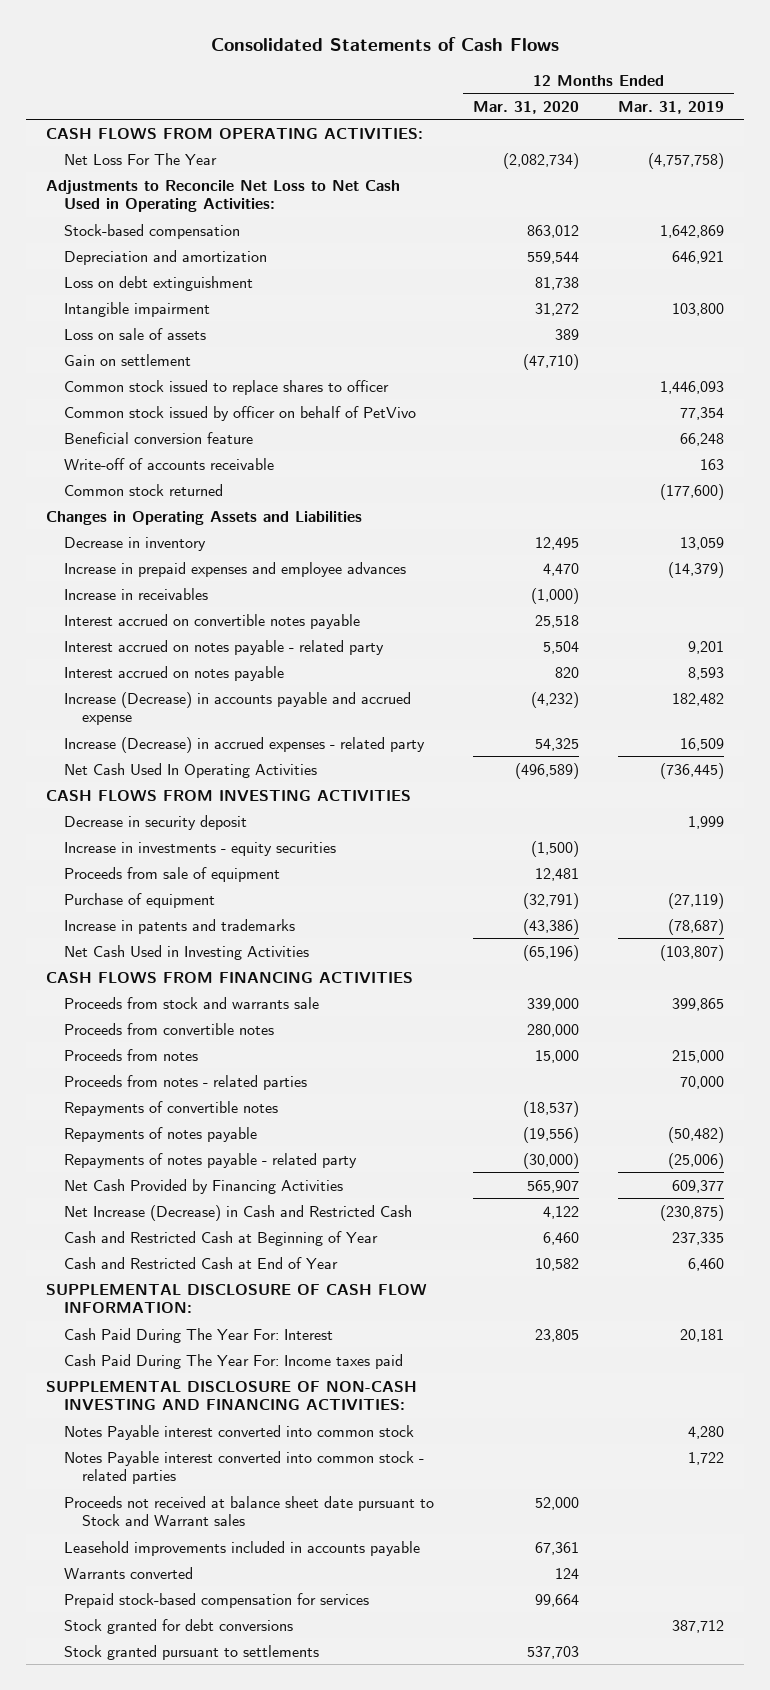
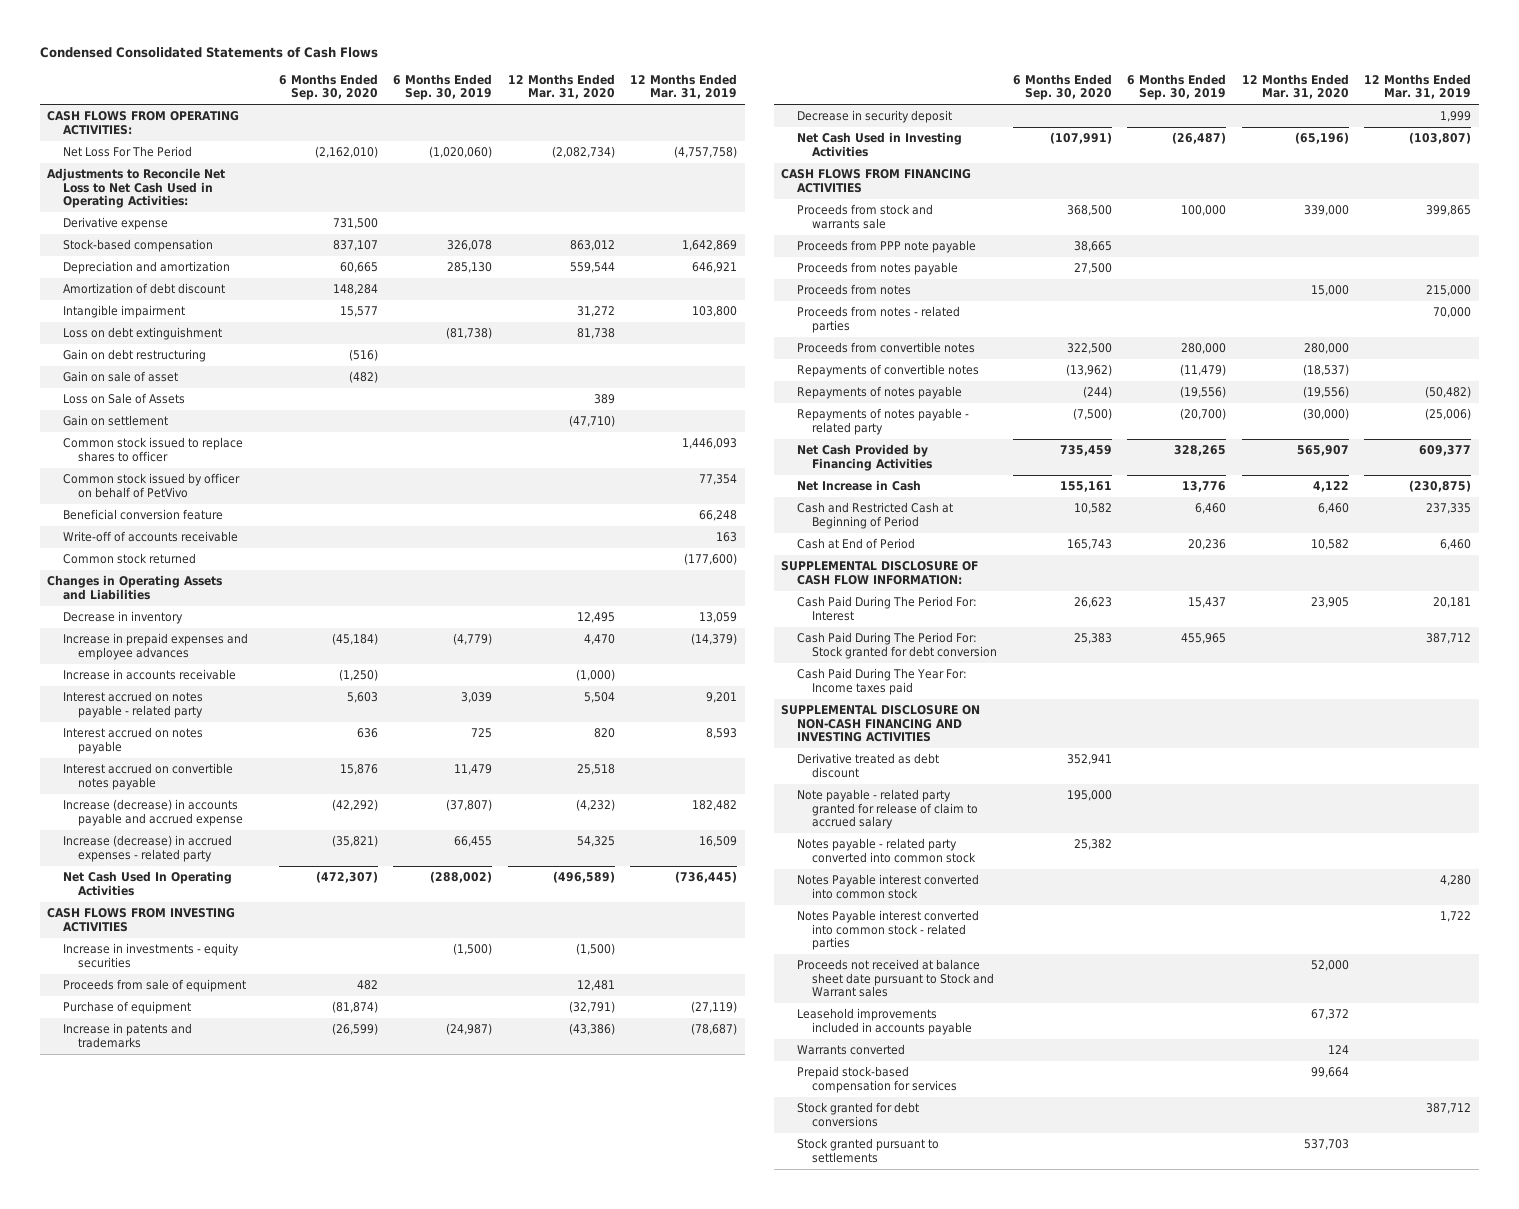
[211,36,560,51] Consolidated Statements of Cash Flows -> [39,47,378,59] Condensed Consolidated Statements of Cash Flows
none -> [278,73,378,101] 6 Months Ended Sep. 30, 2020
none -> [393,73,493,101] 6 Months Ended Sep. 30, 2019
[64,152,218,165] Net Loss For The Year -> [62,146,192,158] Net Loss For The Period
none -> [62,217,168,231] Derivative expense
none -> [62,283,225,295] Amortization of debt discount
[64,275,254,291] Loss on debt extinguishment -> [62,327,222,341] Loss on debt extinguishment
none -> [62,349,206,363] Gain on debt restructuring
none -> [62,371,178,383] Gain on sale of asset
[64,327,207,340] Loss on sale of assets -> [62,393,185,405] Loss on Sale of Assets
[64,587,209,600] Increase in receivables -> [62,669,236,681] Increase in accounts receivable
[64,613,361,629] Interest accrued on convertible notes payable -> [62,763,233,790] Interest accrued on convertible notes payable
[64,691,412,726] Increase (Decrease) in accounts payable and accrued expense -> [62,799,244,826] Increase (decrease) in accounts payable and accrued expense
[64,736,426,753] Increase (Decrease) in accrued expenses - related party -> [62,835,232,862] Increase (decrease) in accrued expenses - related party
[64,814,248,830] Decrease in security deposit -> [796,110,952,124] Decrease in security deposit
none -> [796,240,976,254] Proceeds from PPP note payable
none -> [796,262,958,276] Proceeds from notes payable
[64,1022,275,1035] Proceeds from convertible notes -> [796,342,975,354] Proceeds from convertible notes
[64,1204,413,1221] Net Increase (Decrease) in Cash and Restricted Cash -> [796,480,921,492] Net Increase in Cash
[64,1230,379,1246] Cash and Restricted Cash at Beginning of Year -> [796,502,953,529] Cash and Restricted Cash at Beginning of Period
[64,1256,339,1269] Cash and Restricted Cash at End of Year -> [796,538,915,550] Cash at End of Period
[64,1327,334,1343] Cash Paid During The Year For: Interest -> [796,596,977,621] Cash Paid During The Period For: Interest
[535,1328,580,1342] 23,805 -> [1310,597,1349,609] 23,905
none -> [796,632,998,659] Cash Paid During The Period For: Stock granted for debt conversion
[45,1380,417,1411] SUPPLEMENTAL DISCLOSURE OF NON-CASH INVESTING AND FINANCING ACTIVITIES: -> [781,705,981,743] SUPPLEMENTAL DISCLOSURE ON NON-CASH FINANCING AND INVESTING ACTIVITIES
none -> [796,753,939,778] Derivative treated as debt discount
none -> [796,789,979,830] Note payable - related party granted for release of claim to accrued salary
none -> [796,838,977,863] Notes payable - related party converted into common stock
[535,1541,580,1555] 67,361 -> [1310,1009,1349,1021] 67,372

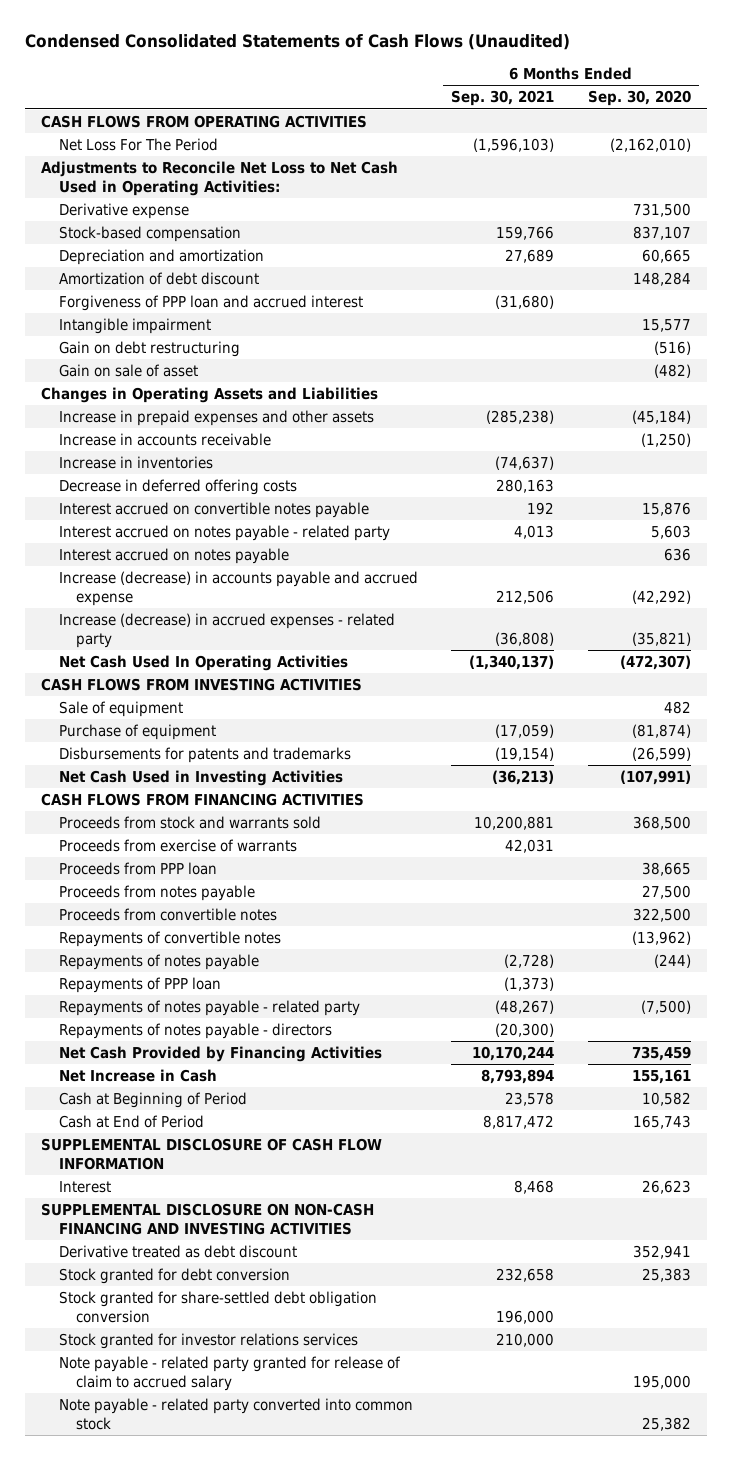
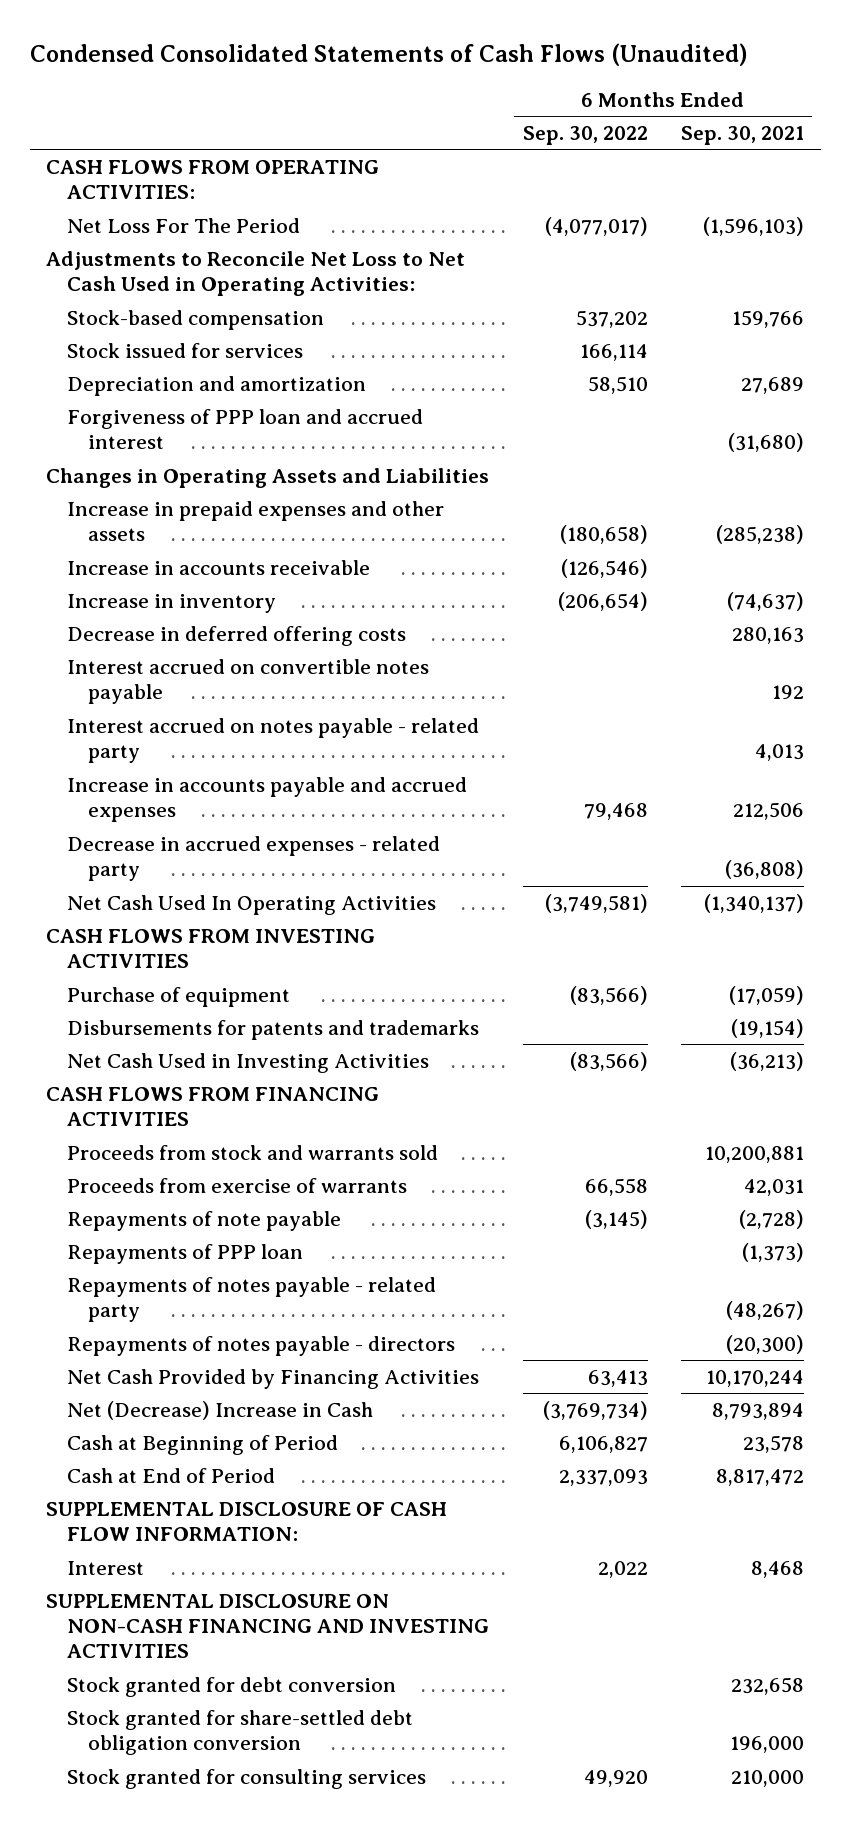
[587,90,691,107] Sep. 30, 2020 -> none
none -> [522,125,648,145] Sep. 30, 2022
[41,114,368,128] CASH FLOWS FROM OPERATING ACTIVITIES -> [46,159,380,200] CASH FLOWS FROM OPERATING ACTIVITIES:
[58,202,189,219] Derivative expense -> none
none -> [67,342,304,358] Stock issued for services
[58,271,259,285] Amortization of debt discount -> none
[58,317,211,334] Intangible impairment -> none
[58,340,240,357] Gain on debt restructuring -> none
[58,363,198,377] Gain on sale of asset -> none
[58,455,213,469] Increase in inventories -> [67,593,277,613] Increase in inventory
[58,547,289,564] Interest accrued on notes payable -> none
[58,570,418,606] Increase (decrease) in accounts payable and accrued expense -> [67,776,468,823] Increase in accounts payable and accrued expenses
[58,612,395,648] Increase (decrease) in accrued expenses - related party -> [67,835,441,882] Decrease in accrued expenses - related party
[58,700,183,717] Sale of equipment -> none
[58,861,217,875] Proceeds from PPP loan -> none
[58,884,255,901] Proceeds from notes payable -> none
[58,907,277,921] Proceeds from convertible notes -> none
[58,930,281,947] Repayments of convertible notes -> none
[58,953,259,970] Repayments of notes payable -> [67,1210,342,1231] Repayments of note payable
[58,1068,217,1082] Net Increase in Cash -> [67,1400,374,1420] Net (Decrease) Increase in Cash
[41,1137,383,1170] SUPPLEMENTAL DISCLOSURE OF CASH FLOW INFORMATION -> [46,1501,448,1542] SUPPLEMENTAL DISCLOSURE OF CASH FLOW INFORMATION:
[58,1244,297,1258] Derivative treated as debt discount -> none
[58,1355,401,1391] Note payable - related party granted for release of claim to accrued salary -> none
[58,1397,413,1430] Note payable - related party converted into common stock -> none
[58,1332,358,1349] Stock granted for investor relations services -> [67,1768,427,1789] Stock granted for consulting services

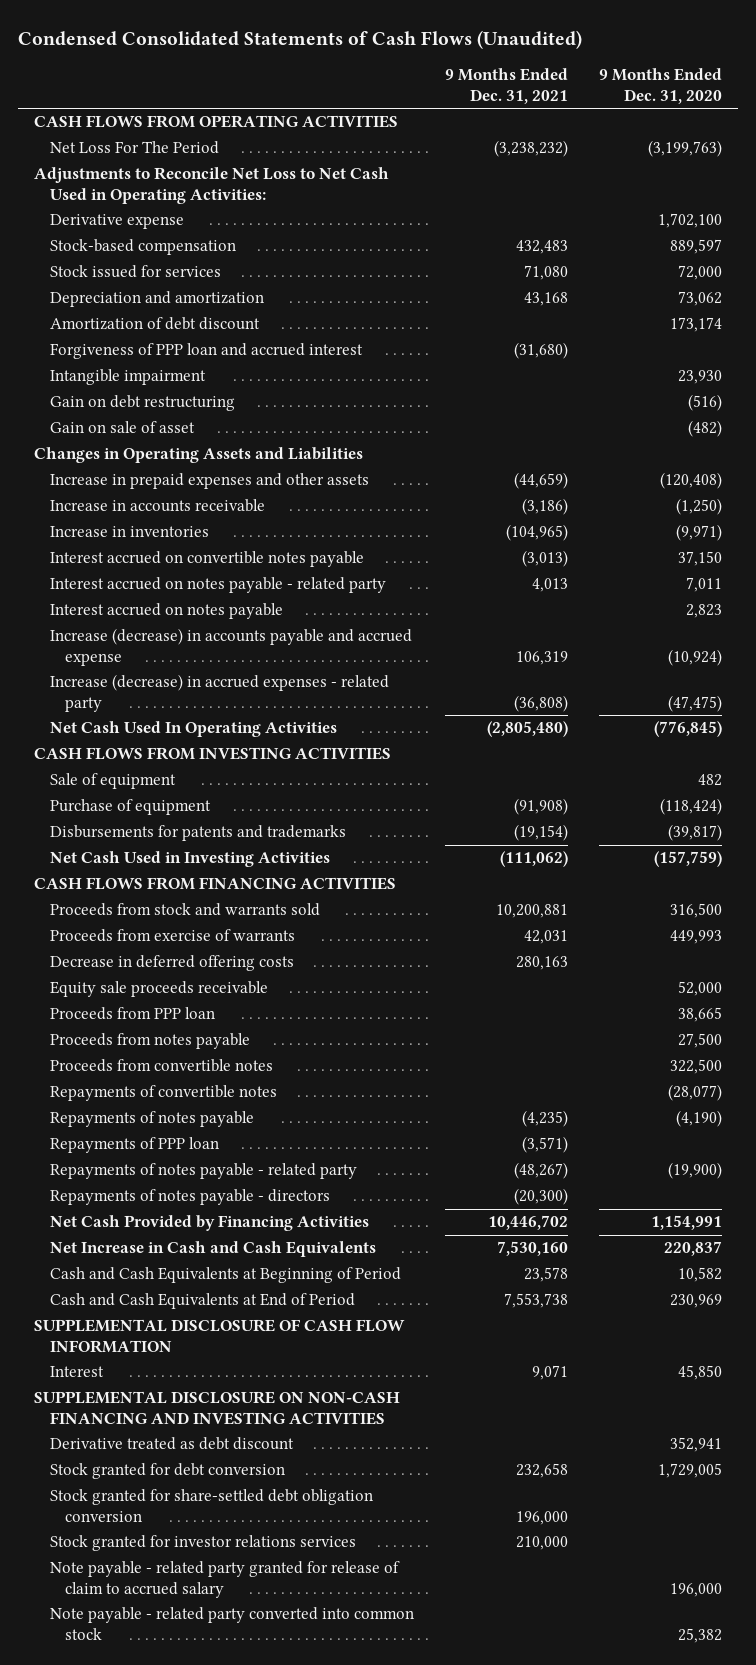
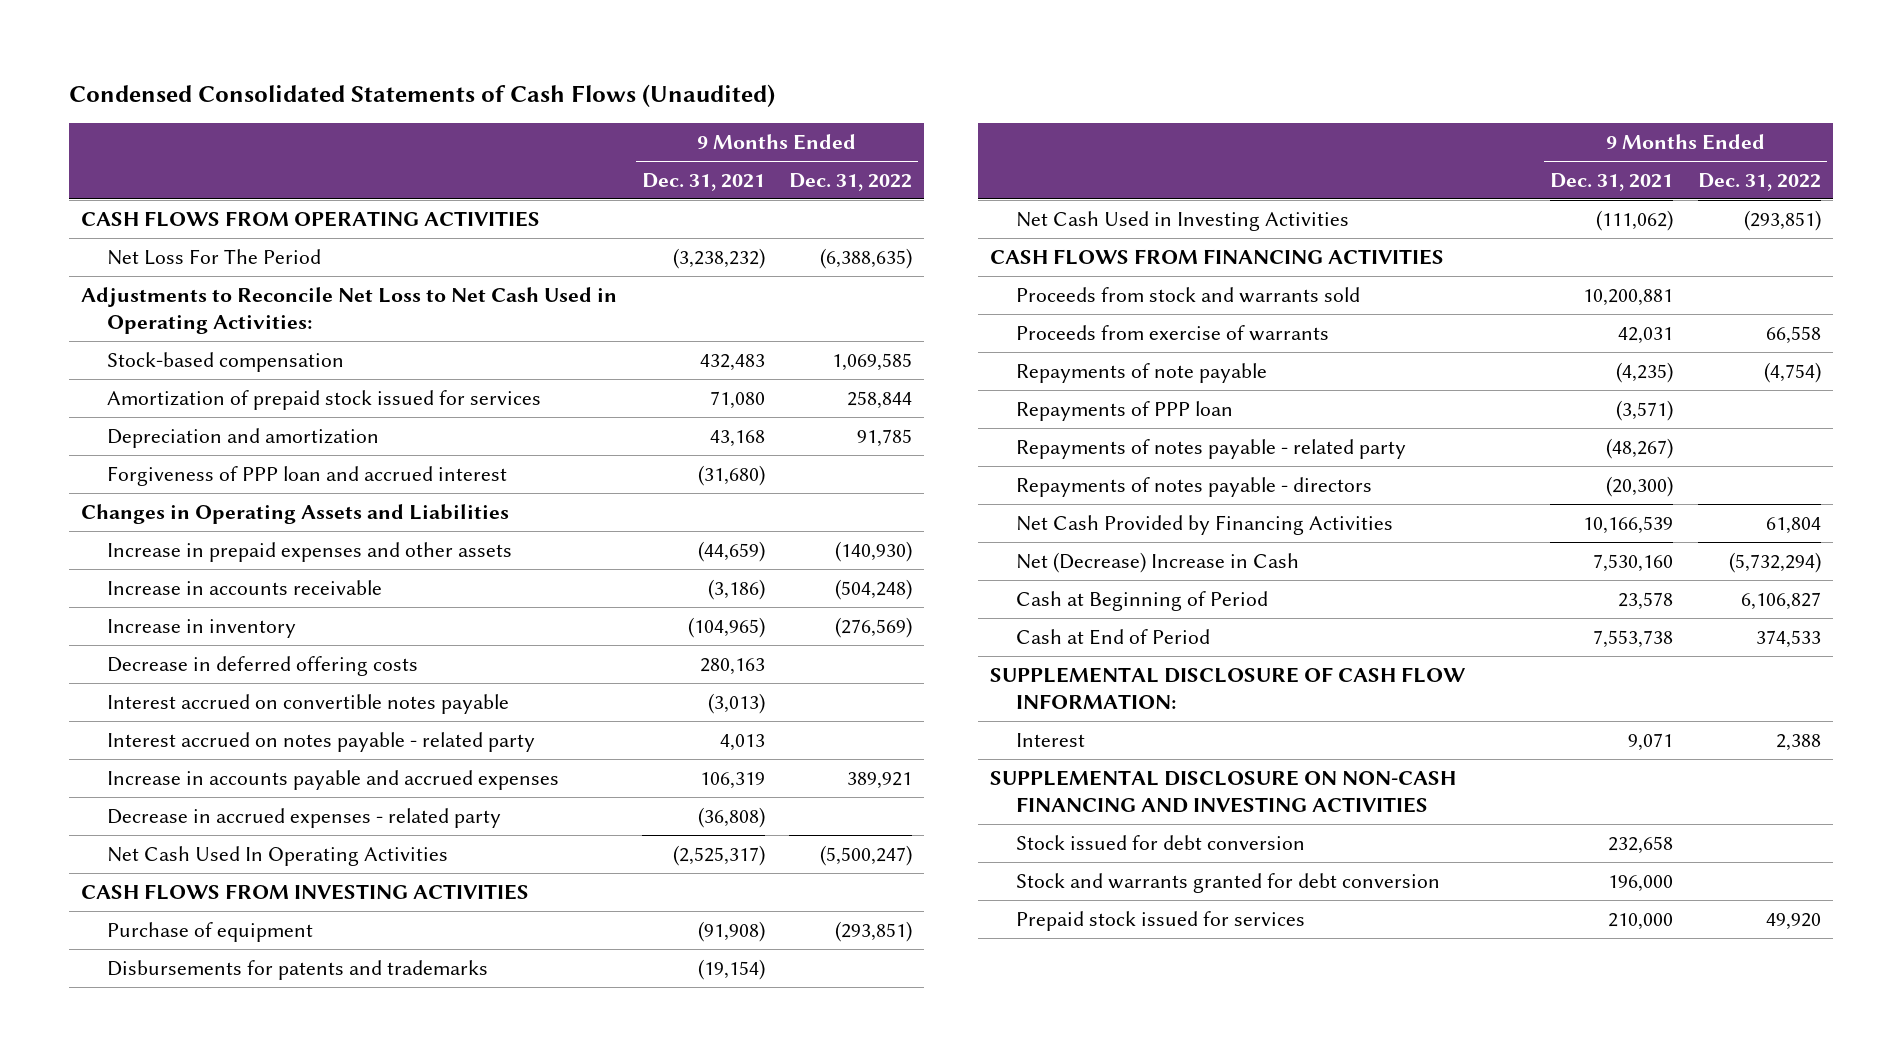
[598,68,722,104] 9 Months Ended Dec. 31, 2020 -> none
none -> [789,172,913,191] Dec. 31, 2022
[49,214,184,230] Derivative expense -> none
[49,265,221,279] Stock issued for services -> [107,389,542,410] Amortization of prepaid stock issued for services
[49,317,260,331] Amortization of debt discount -> none
[49,369,206,386] Intangible impairment -> none
[49,395,235,412] Gain on debt restructuring -> none
[49,421,195,434] Gain on sale of asset -> none
[49,526,209,538] Increase in inventories -> [107,618,297,638] Increase in inventory
[49,955,294,972] Decrease in deferred offering costs -> [107,655,419,676] Decrease in deferred offering costs
[49,603,283,620] Interest accrued on notes payable -> none
[49,628,412,666] Increase (decrease) in accounts payable and accrued expense -> [107,769,560,790] Increase in accounts payable and accrued expenses
[49,674,389,712] Increase (decrease) in accrued expenses - related party -> [107,807,502,828] Decrease in accrued expenses - related party
[486,721,568,738] (2,805,480) -> [672,844,765,866] (2,525,317)
[49,773,176,790] Sale of equipment -> none
[49,981,268,998] Equity sale proceeds receivable -> none
[49,1007,215,1021] Proceeds from PPP loan -> none
[49,1033,250,1050] Proceeds from notes payable -> none
[49,1059,273,1073] Proceeds from convertible notes -> none
[49,1085,277,1102] Repayments of convertible notes -> none
[49,1111,254,1128] Repayments of notes payable -> [1016,362,1268,383] Repayments of note payable
[487,1215,568,1231] 10,446,702 -> [1583,515,1674,534] 10,166,539
[49,1241,376,1258] Net Increase in Cash and Cash Equivalents -> [1016,551,1300,573] Net (Decrease) Increase in Cash
[49,1267,401,1284] Cash and Cash Equivalents at Beginning of Period -> [1016,590,1269,611] Cash at Beginning of Period
[49,1293,355,1310] Cash and Cash Equivalents at End of Period -> [1016,628,1211,645] Cash at End of Period
[34,1319,406,1353] SUPPLEMENTAL DISCLOSURE OF CASH FLOW INFORMATION -> [989,666,1466,709] SUPPLEMENTAL DISCLOSURE OF CASH FLOW INFORMATION:
[49,1437,294,1451] Derivative treated as debt discount -> none
[49,1535,356,1552] Stock granted for investor relations services -> none
[49,1561,400,1598] Note payable - related party granted for release of claim to accrued salary -> none
[49,1607,414,1640] Note payable - related party converted into common stock -> none
[49,1463,285,1480] Stock granted for debt conversion -> [1016,834,1306,850] Stock issued for debt conversion
[49,1489,373,1522] Stock granted for share-settled debt obligation conversion -> [1016,872,1441,893] Stock and warrants granted for debt conversion
none -> [1016,910,1306,931] Prepaid stock issued for services

